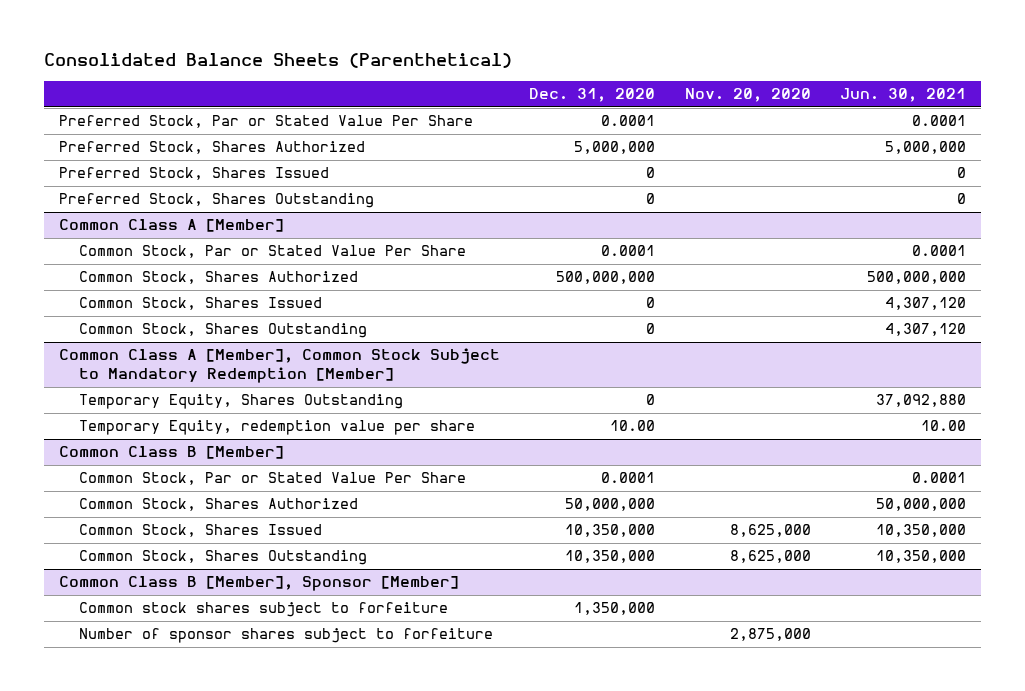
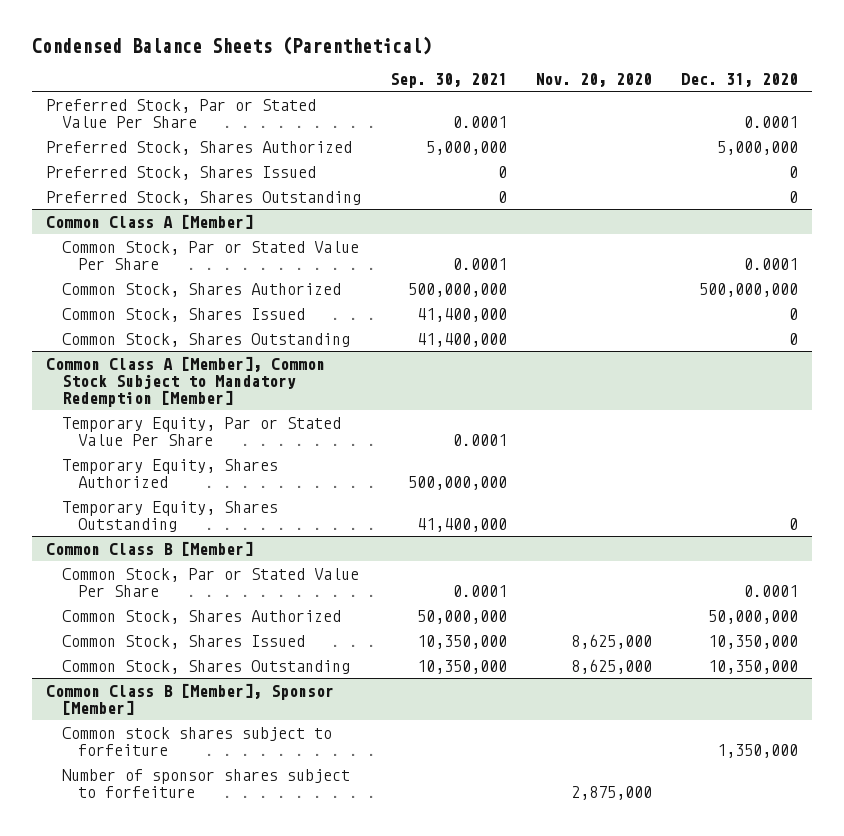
[43,53,512,69] Consolidated Balance Sheets (Parenthetical) -> [32,35,433,55] Condensed Balance Sheets (Parenthetical)
[840,88,967,103] Jun. 30, 2021 -> none
none -> [389,73,507,89] Sep. 30, 2021
none -> [62,416,342,446] Temporary Equity, Par or Stated Value Per Share
none -> [62,458,279,488] Temporary Equity, Shares Authorized
[79,420,476,436] Temporary Equity, redemption value per share -> none

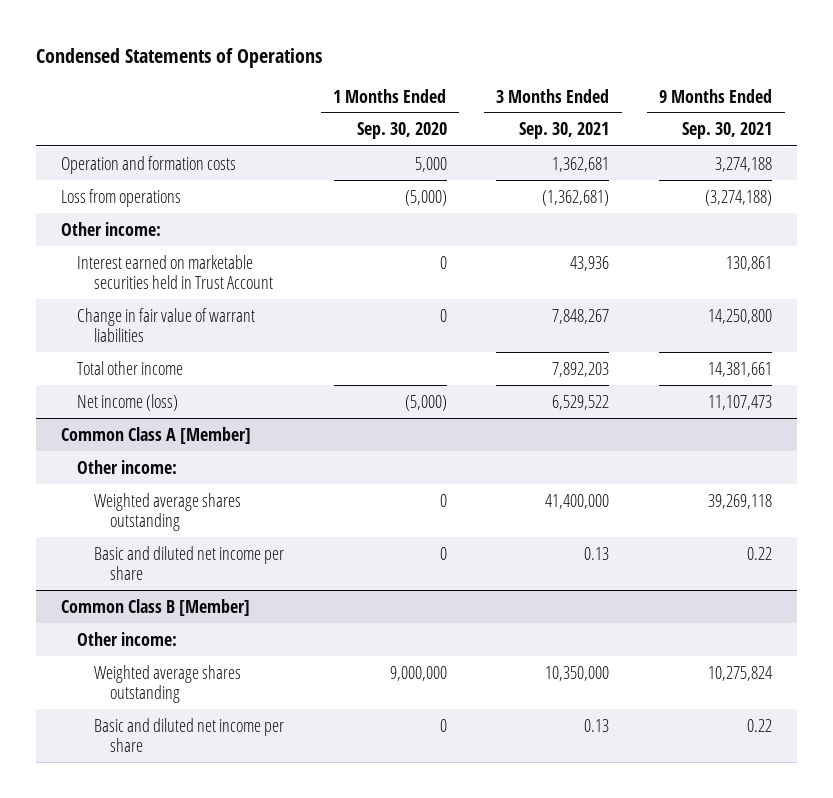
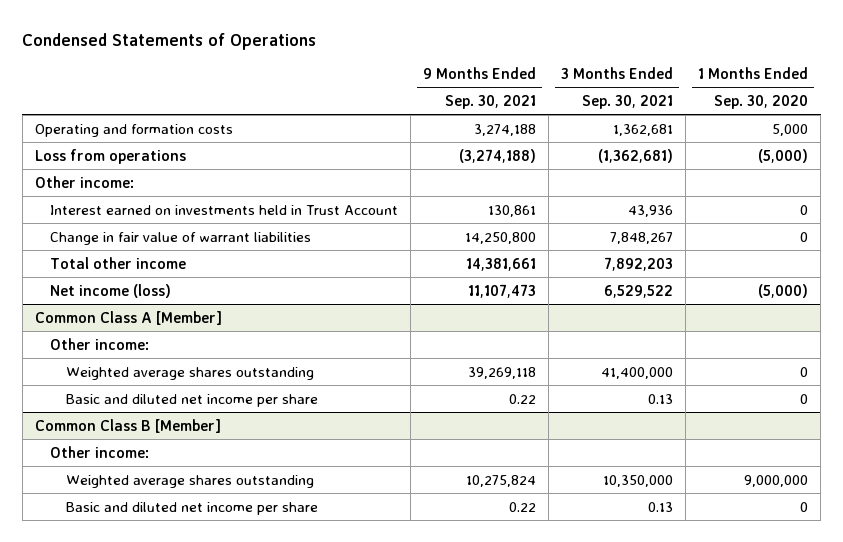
[60,155,236,174] Operation and formation costs -> [34,123,233,137] Operating and formation costs
[77,254,273,289] Interest earned on marketable securities held in Trust Account -> [50,204,399,215] Interest earned on investments held in Trust Account

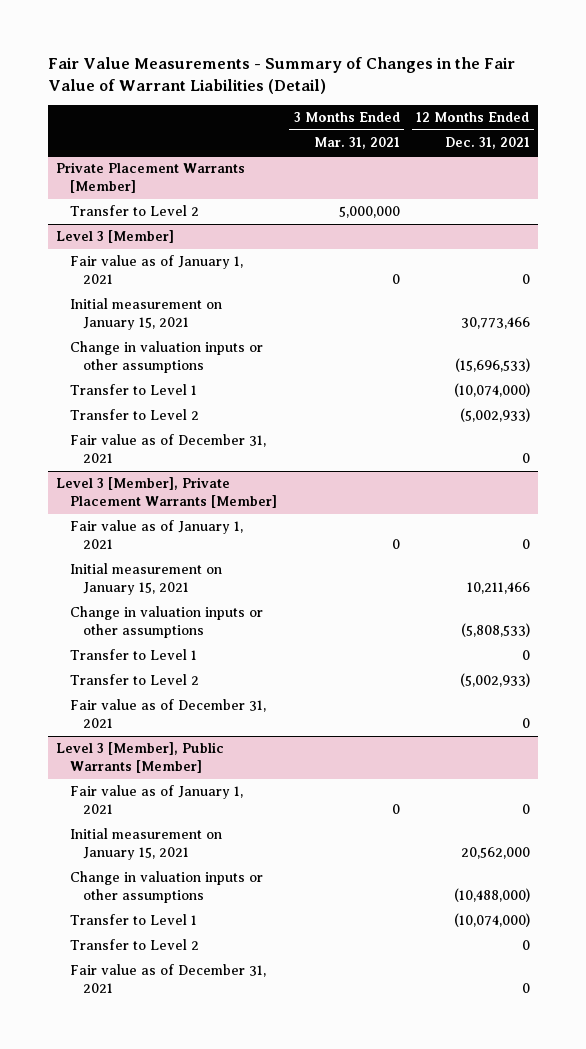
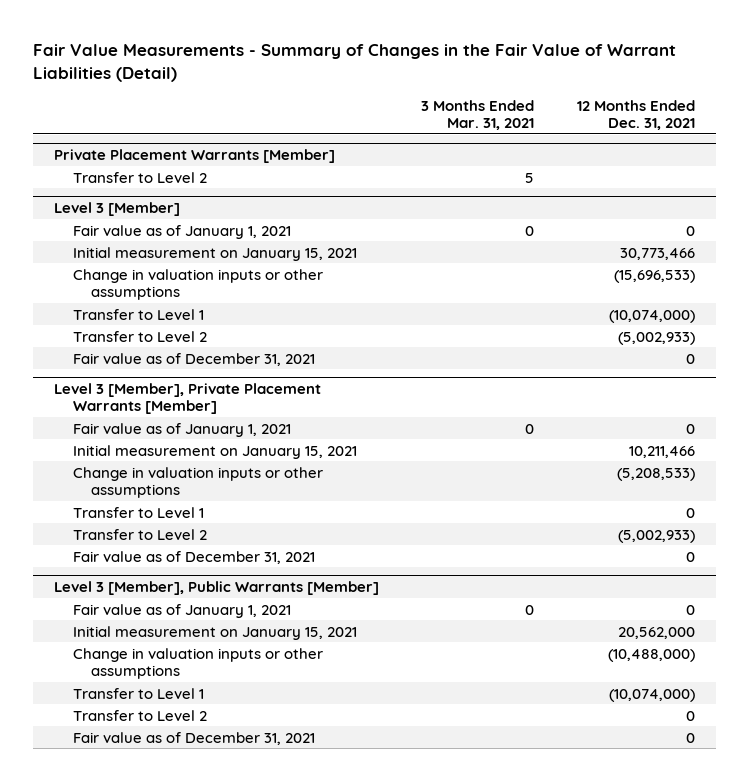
[338,206,400,219] 5,000,000 -> [525,172,535,183] 5
[460,623,530,638] (5,808,533) -> [616,467,695,481] (5,208,533)

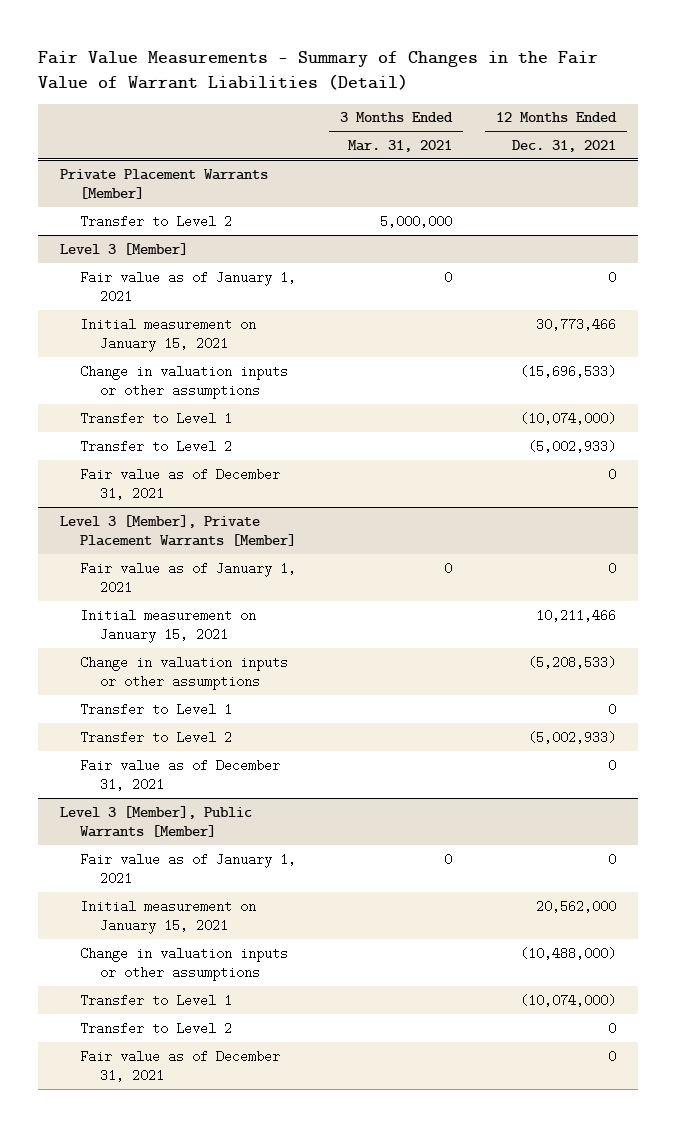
[525,172,535,183] 5 -> [379,214,452,228] 5,000,000

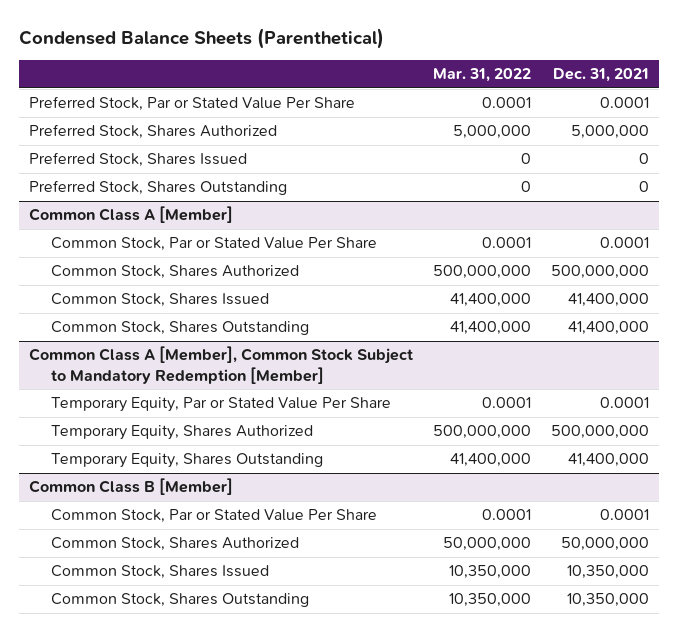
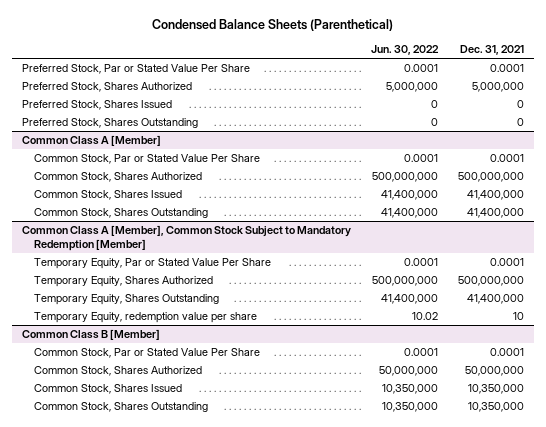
[432,68,531,83] Mar. 31, 2022 -> none
none -> [371,45,440,56] Jun. 30, 2022
none -> [34,311,258,323] Temporary Equity, redemption value per share

